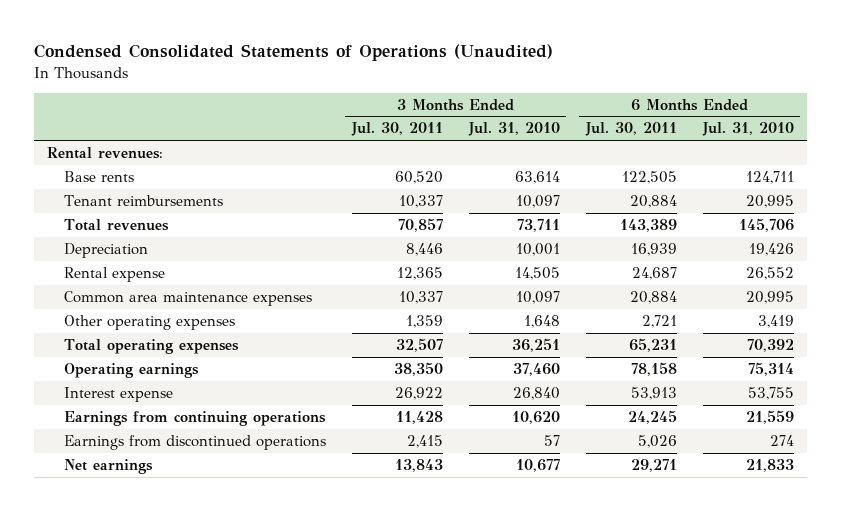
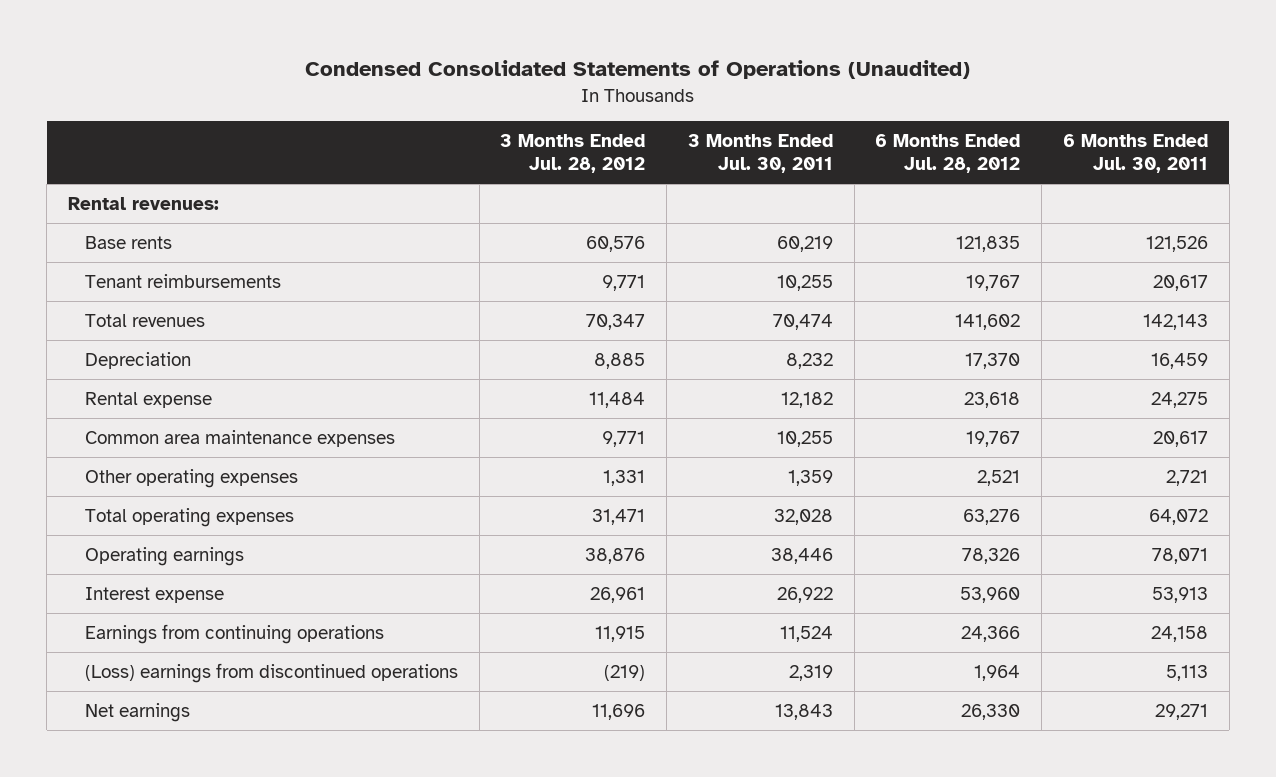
[467,122,560,137] Jul. 31, 2010 -> none
[701,122,794,137] Jul. 31, 2010 -> none
none -> [500,133,646,174] 3 Months Ended Jul. 28, 2012
none -> [875,133,1021,174] 6 Months Ended Jul. 28, 2012
[394,171,443,185] 60,520 -> [776,235,833,252] 60,219
[621,171,677,185] 122,505 -> [1145,235,1208,252] 121,526
[398,195,443,209] 10,337 -> [776,274,833,291] 10,255
[629,195,677,209] 20,884 -> [1152,274,1208,291] 20,617
[397,218,443,233] 70,857 -> [772,313,833,330] 70,474
[619,219,677,233] 143,389 -> [1142,313,1208,330] 142,143
[405,243,443,257] 8,446 -> [785,352,833,369] 8,232
[630,243,677,257] 16,939 -> [1150,352,1208,369] 16,459
[396,267,443,281] 12,365 -> [780,391,833,408] 12,182
[631,267,677,281] 24,687 -> [1150,391,1208,408] 24,275
[398,291,443,305] 10,337 -> [776,430,833,447] 10,255
[629,291,677,305] 20,884 -> [1152,430,1208,447] 20,617
[395,338,443,353] 32,507 -> [773,508,833,525] 32,028
[628,338,677,353] 65,231 -> [1148,508,1208,525] 64,072
[393,362,443,377] 38,350 -> [770,547,833,564] 38,446
[630,362,677,377] 78,158 -> [1151,547,1208,564] 78,071
[395,411,443,425] 11,428 -> [779,625,833,642] 11,524
[627,410,677,425] 24,245 -> [1150,625,1208,642] 24,158
[63,435,326,451] Earnings from discontinued operations -> [84,662,458,683] (Loss) earnings from discontinued operations
[406,435,443,449] 2,415 -> [788,664,833,681] 2,319
[637,435,677,449] 5,026 -> [1165,664,1208,681] 5,113

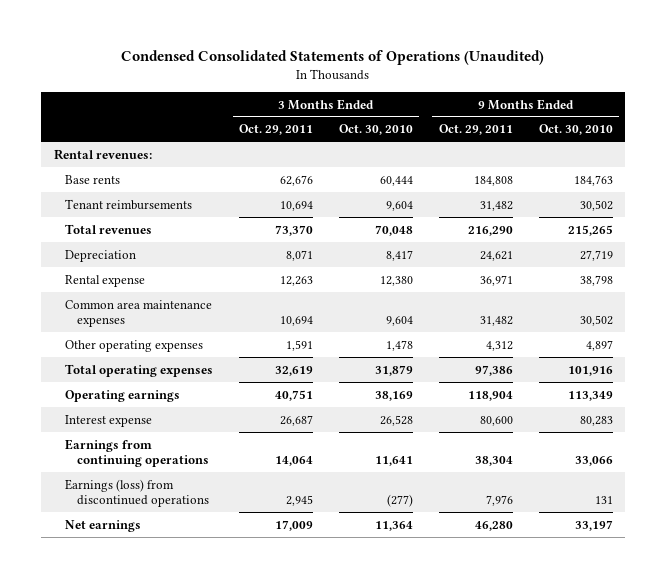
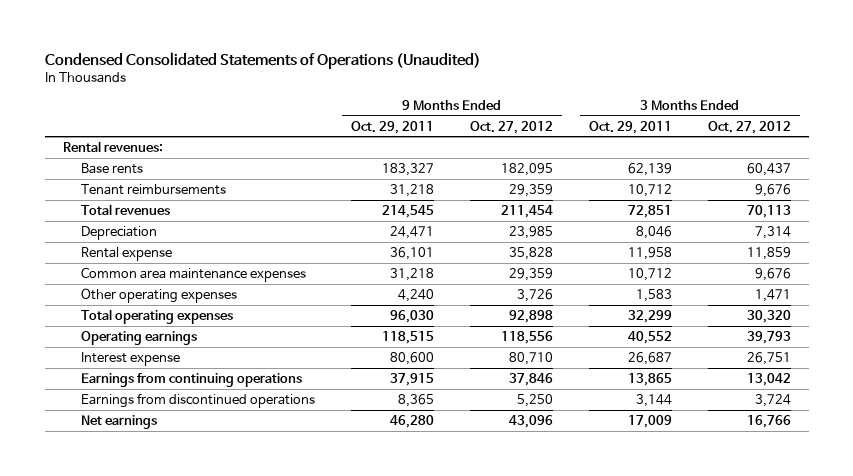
[339,124,414,136] Oct. 30, 2010 -> none
[538,124,613,136] Oct. 30, 2010 -> none
none -> [469,120,553,134] Oct. 27, 2012
none -> [707,120,791,134] Oct. 27, 2012
[280,174,314,186] 62,676 -> [627,162,672,176] 62,139
[473,175,513,186] 184,808 -> [382,162,435,176] 183,327
[280,200,314,211] 10,694 -> [627,183,672,197] 10,712
[479,200,513,211] 31,482 -> [390,183,435,197] 31,218
[275,224,314,236] 73,370 -> [627,204,672,218] 72,851
[467,225,513,236] 216,290 -> [382,204,435,218] 214,545
[286,249,314,261] 8,071 -> [635,225,672,239] 8,046
[479,250,513,261] 24,621 -> [390,225,435,239] 24,471
[280,275,314,286] 12,263 -> [627,246,672,260] 11,958
[479,274,513,286] 36,971 -> [390,246,435,260] 36,101
[280,315,314,326] 10,694 -> [627,267,672,281] 10,712
[479,315,513,326] 31,482 -> [390,267,435,281] 31,218
[286,339,314,351] 1,591 -> [635,288,672,302] 1,583
[485,340,513,351] 4,312 -> [398,288,435,302] 4,240
[275,365,314,376] 32,619 -> [627,309,672,323] 32,299
[474,364,513,376] 97,386 -> [390,309,435,323] 96,030
[275,389,314,401] 40,751 -> [627,330,672,344] 40,552
[467,390,513,401] 118,904 -> [382,330,435,344] 118,515
[275,455,314,466] 14,064 -> [627,372,672,386] 13,865
[474,455,513,466] 38,304 -> [390,372,435,386] 37,915
[65,478,210,507] Earnings (loss) from discontinued operations -> [81,392,316,408] Earnings from discontinued operations
[286,494,314,506] 2,945 -> [635,393,672,407] 3,144
[485,494,513,506] 7,976 -> [398,393,435,407] 8,365

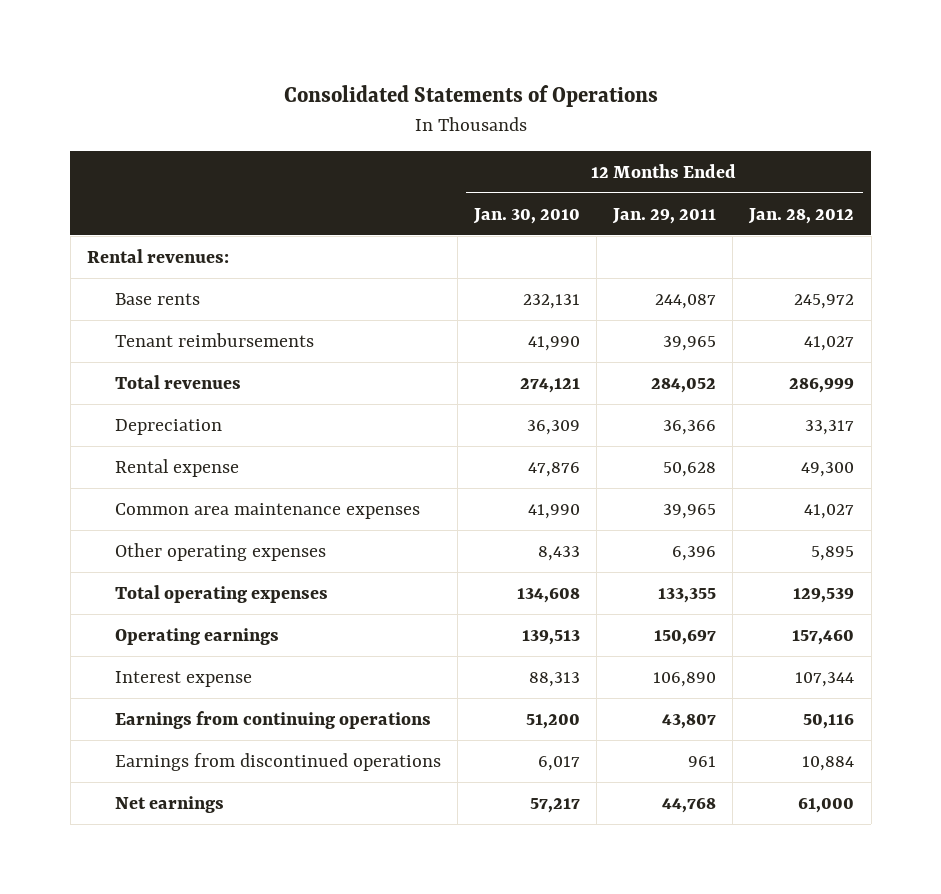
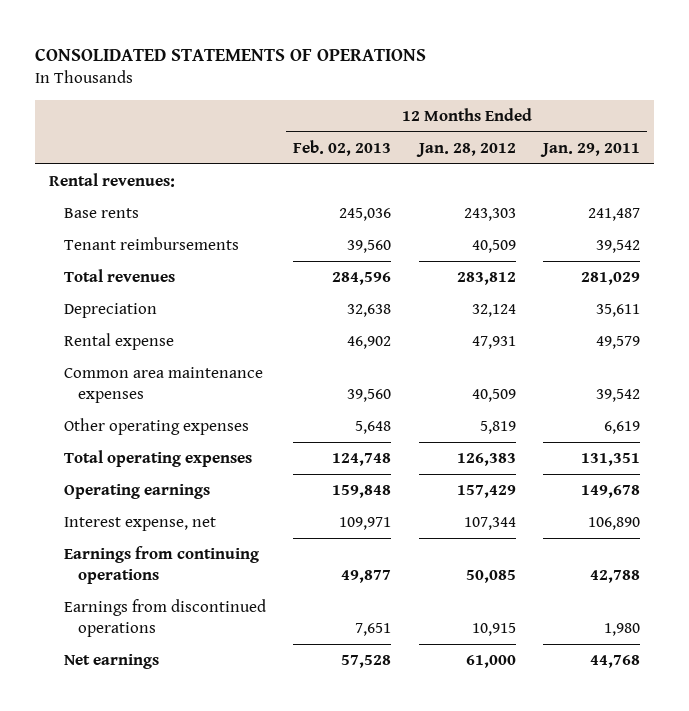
[283,85,658,108] Consolidated Statements of Operations -> [35,47,427,61] CONSOLIDATED STATEMENTS OF OPERATIONS
[473,207,581,224] Jan. 30, 2010 -> none
none -> [293,139,392,156] Feb. 02, 2013
[655,293,717,309] 244,087 -> [588,208,641,222] 241,487
[794,293,855,309] 245,972 -> [463,208,516,222] 243,303
[663,335,717,351] 39,965 -> [596,240,641,254] 39,542
[804,335,855,351] 41,027 -> [471,240,516,254] 40,509
[651,377,717,393] 284,052 -> [581,272,641,286] 281,029
[789,377,855,393] 286,999 -> [456,272,516,286] 283,812
[663,419,717,435] 36,366 -> [596,304,641,318] 35,611
[805,419,855,435] 33,317 -> [471,304,516,318] 32,124
[663,461,717,477] 50,628 -> [596,336,641,350] 49,579
[801,461,855,477] 49,300 -> [471,336,516,350] 47,931
[663,503,717,519] 39,965 -> [596,389,641,403] 39,542
[804,503,855,519] 41,027 -> [471,389,516,403] 40,509
[672,545,717,561] 6,396 -> [604,421,641,435] 6,619
[811,545,855,561] 5,895 -> [479,421,516,435] 5,819
[658,587,717,603] 133,355 -> [581,453,641,467] 131,351
[793,587,855,603] 129,539 -> [456,453,516,467] 126,383
[654,629,717,645] 150,697 -> [581,485,641,499] 149,678
[792,629,855,645] 157,460 -> [456,485,516,499] 157,429
[114,670,252,687] Interest expense -> [63,517,216,532] Interest expense, net
[662,713,717,729] 43,807 -> [590,570,641,584] 42,788
[803,713,855,729] 50,116 -> [465,570,516,584] 50,085
[688,755,717,767] 961 -> [604,623,641,637] 1,980
[802,755,855,771] 10,884 -> [471,623,516,637] 10,915

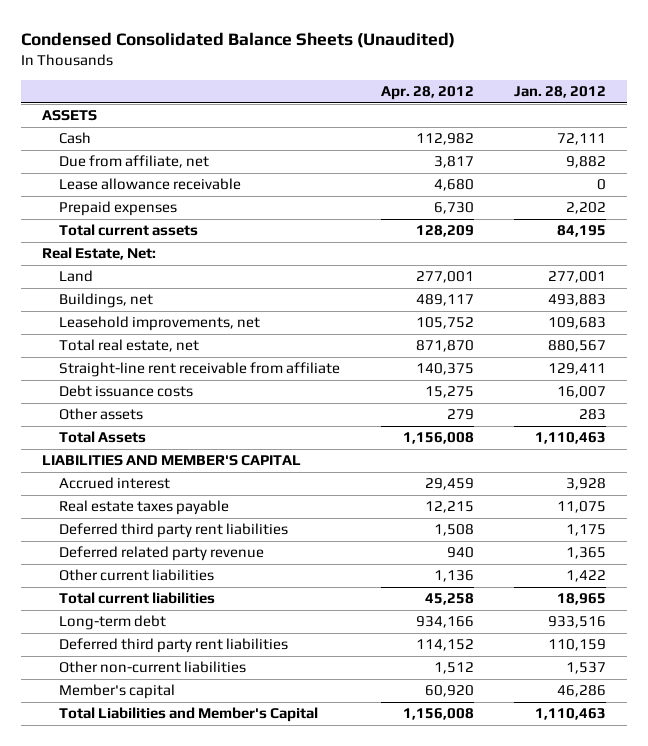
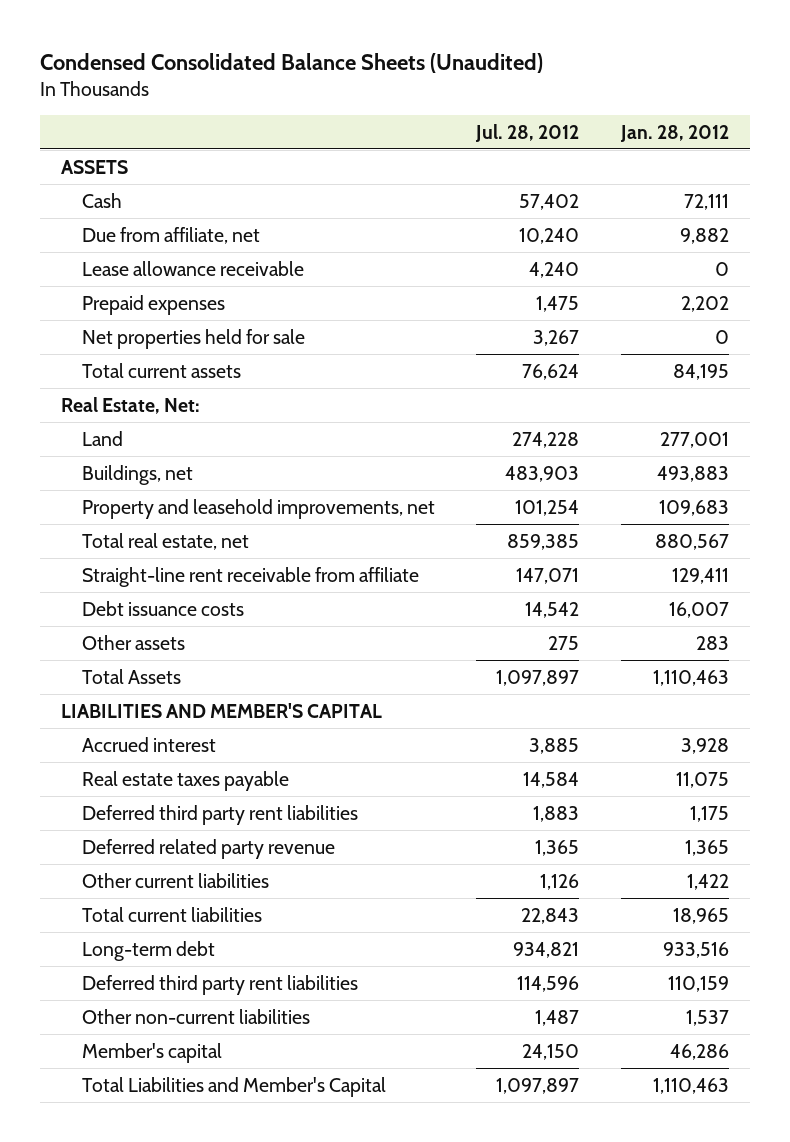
[380,86,474,101] Apr. 28, 2012 -> none
none -> [475,123,580,142] Jul. 28, 2012
none -> [81,328,305,349] Net properties held for sale
[58,316,260,332] Leasehold improvements, net -> [81,498,435,519] Property and leasehold improvements, net

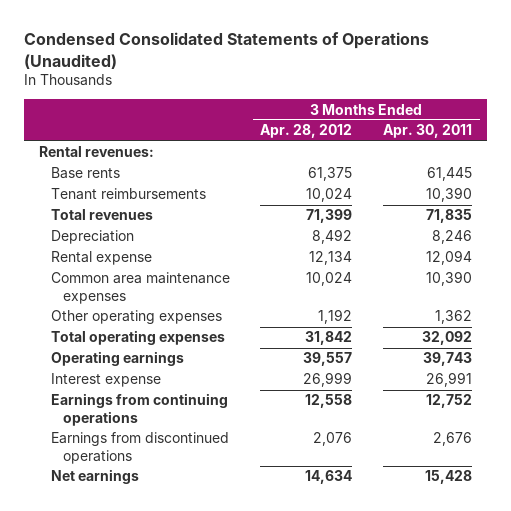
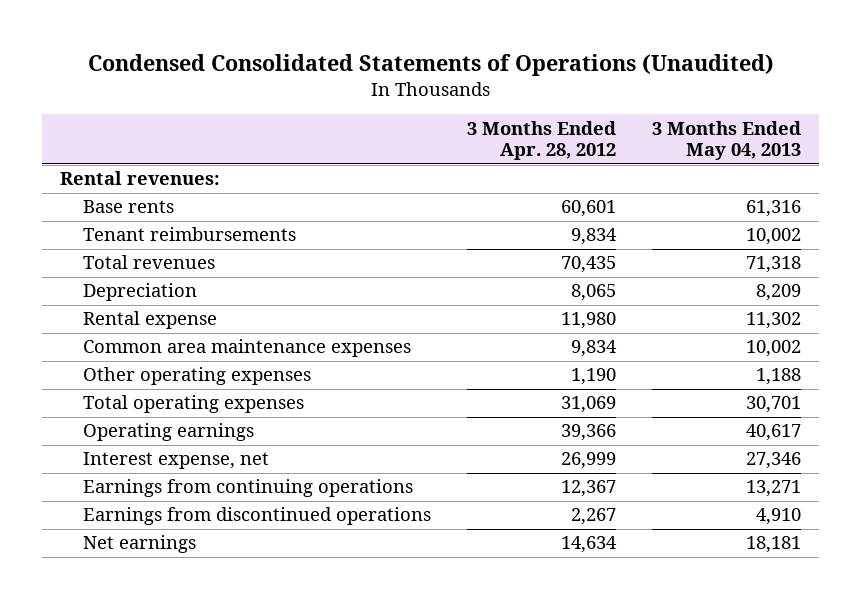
[383,124,473,139] Apr. 30, 2011 -> none
none -> [652,120,802,161] 3 Months Ended May 04, 2013
[308,167,353,182] 61,375 -> [560,200,616,218] 60,601
[306,188,353,203] 10,024 -> [570,228,617,246] 9,834
[306,209,353,224] 71,399 -> [560,256,616,274] 70,435
[312,229,353,245] 8,492 -> [570,284,616,302] 8,065
[309,251,353,266] 12,134 -> [560,312,616,330] 11,980
[306,272,353,287] 10,024 -> [570,340,617,358] 9,834
[318,309,353,325] 1,192 -> [570,368,616,386] 1,190
[305,331,353,346] 31,842 -> [560,396,616,414] 31,069
[303,352,353,367] 39,557 -> [560,424,616,442] 39,366
[50,373,161,388] Interest expense -> [82,452,269,470] Interest expense, net
[305,394,353,409] 12,558 -> [560,480,616,498] 12,367
[313,432,353,447] 2,076 -> [570,508,616,526] 2,267

